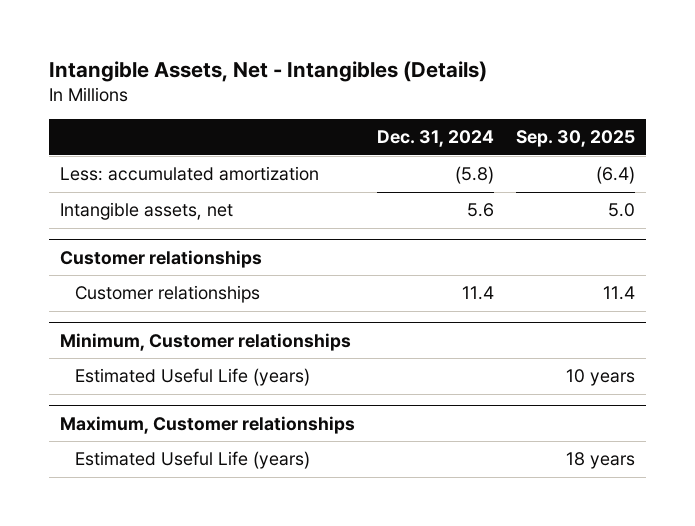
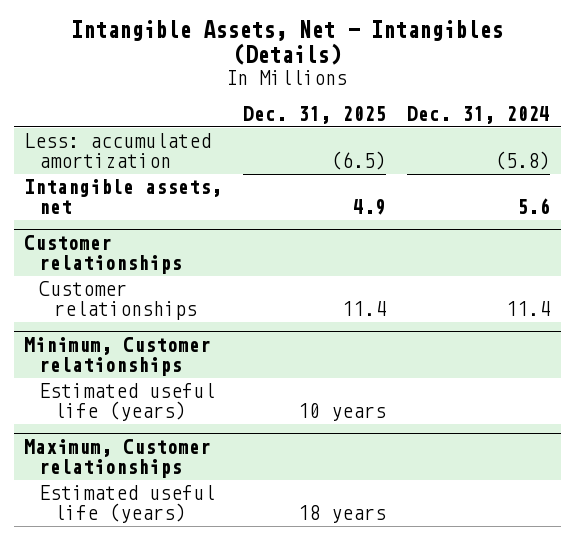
[516,130,636,148] Sep. 30, 2025 -> none
none -> [243,106,387,125] Dec. 31, 2025
[74,368,310,387] Estimated Useful Life (years) -> [39,383,216,422] Estimated useful life (years)
[74,451,310,470] Estimated Useful Life (years) -> [39,485,216,524] Estimated useful life (years)

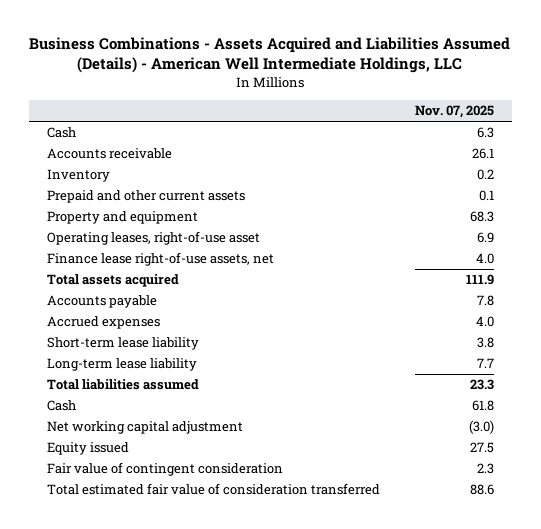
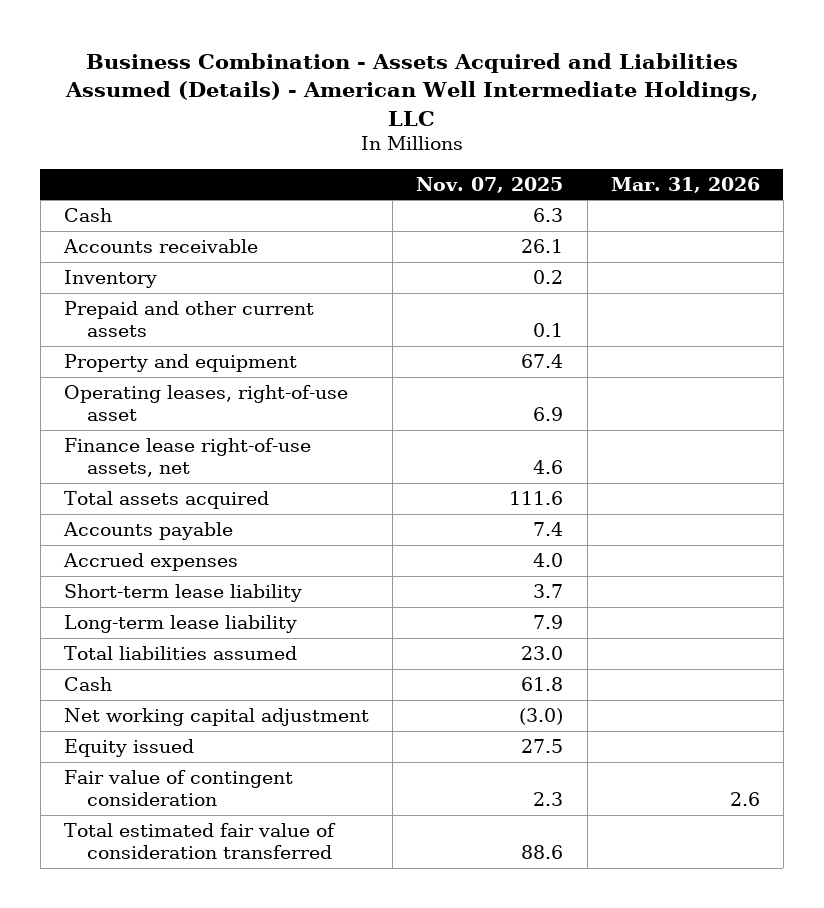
[29,37,511,74] Business Combinations - Assets Acquired and Liabilities Assumed (Details) - American Well Intermediate Holdings, LLC -> [64,52,758,126] Business Combination - Assets Acquired and Liabilities Assumed (Details) - American Well Intermediate Holdings, LLC
none -> [610,176,760,193] Mar. 31, 2026
[470,211,495,223] 68.3 -> [521,354,564,369] 67.4
[476,253,495,265] 4.0 -> [533,459,564,474] 4.6
[466,274,495,286] 111.9 -> [509,491,564,506] 111.6
[477,295,495,307] 7.8 -> [533,522,564,537] 7.4
[477,337,495,349] 3.8 -> [533,584,564,599] 3.7
[477,358,495,369] 7.7 -> [533,615,564,630] 7.9
[470,379,495,391] 23.3 -> [521,646,564,661] 23.0

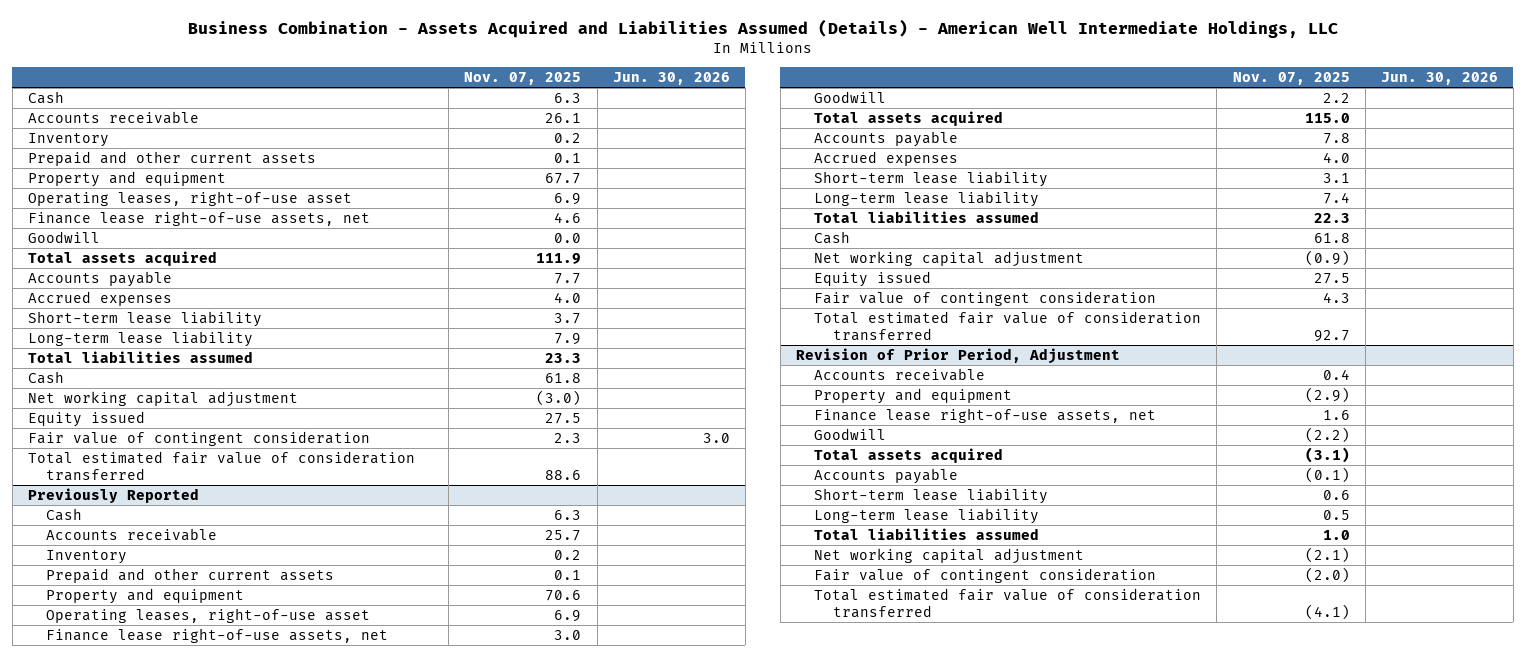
[610,176,760,193] Mar. 31, 2026 -> none
none -> [612,72,730,86] Jun. 30, 2026
[521,354,564,369] 67.4 -> [545,172,582,184] 67.7
none -> [28,230,101,243] Goodwill
[509,491,564,506] 111.6 -> [536,252,582,264] 111.9
[533,522,564,537] 7.4 -> [554,272,582,284] 7.7
[521,646,564,661] 23.0 -> [545,352,582,363] 23.3
none -> [28,487,200,503] Previously Reported
none -> [46,507,83,521] Cash
none -> [46,527,218,541] Accounts receivable
none -> [46,549,128,564] Inventory
none -> [46,567,335,583] Prepaid and other current assets
none -> [46,587,245,604] Property and equipment
none -> [46,607,371,623] Operating leases, right-of-use asset
none -> [46,627,389,643] Finance lease right-of-use assets, net
none -> [814,90,887,103] Goodwill
none -> [814,110,1004,126] Total assets acquired
none -> [814,130,959,147] Accounts payable
none -> [814,150,959,166] Accrued expenses
none -> [814,170,1049,187] Short-term lease liability
none -> [814,190,1040,207] Long-term lease liability
none -> [814,210,1040,223] Total liabilities assumed
none -> [814,230,851,244] Cash
none -> [814,250,1085,267] Net working capital adjustment
none -> [814,270,932,287] Equity issued
none -> [814,290,1157,306] Fair value of contingent consideration
none -> [814,310,1202,341] Total estimated fair value of consideration transferred
none -> [796,347,1121,364] Revision of Prior Period, Adjustment
none -> [814,367,986,381] Accounts receivable
none -> [814,387,1013,404] Property and equipment
none -> [814,407,1157,423] Finance lease right-of-use assets, net
none -> [814,427,887,440] Goodwill
none -> [814,447,1004,463] Total assets acquired
none -> [814,467,959,484] Accounts payable
none -> [814,487,1049,504] Short-term lease liability
none -> [814,507,1040,524] Long-term lease liability
none -> [814,527,1040,540] Total liabilities assumed
none -> [814,547,1085,564] Net working capital adjustment
none -> [814,567,1157,583] Fair value of contingent consideration
none -> [814,587,1202,618] Total estimated fair value of consideration transferred

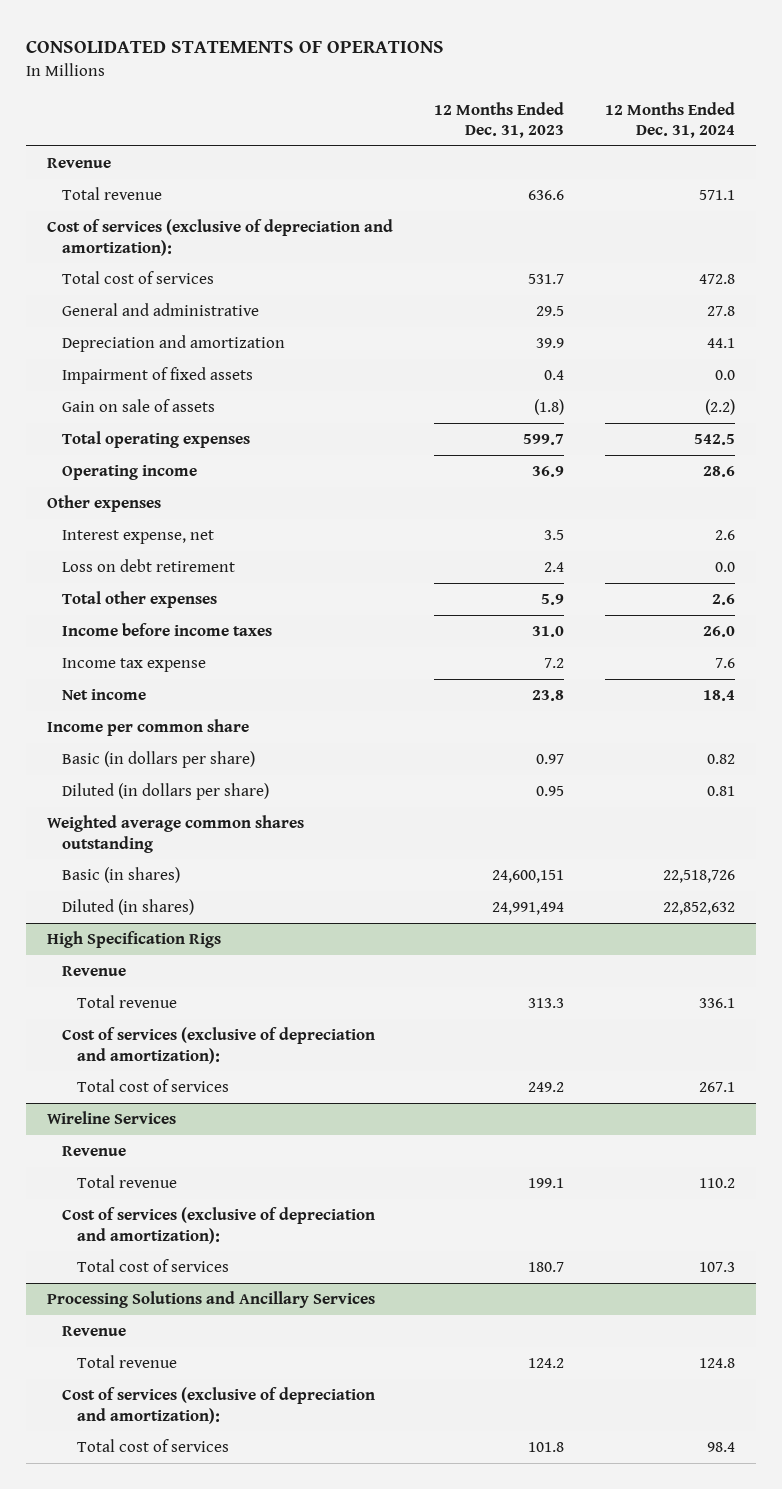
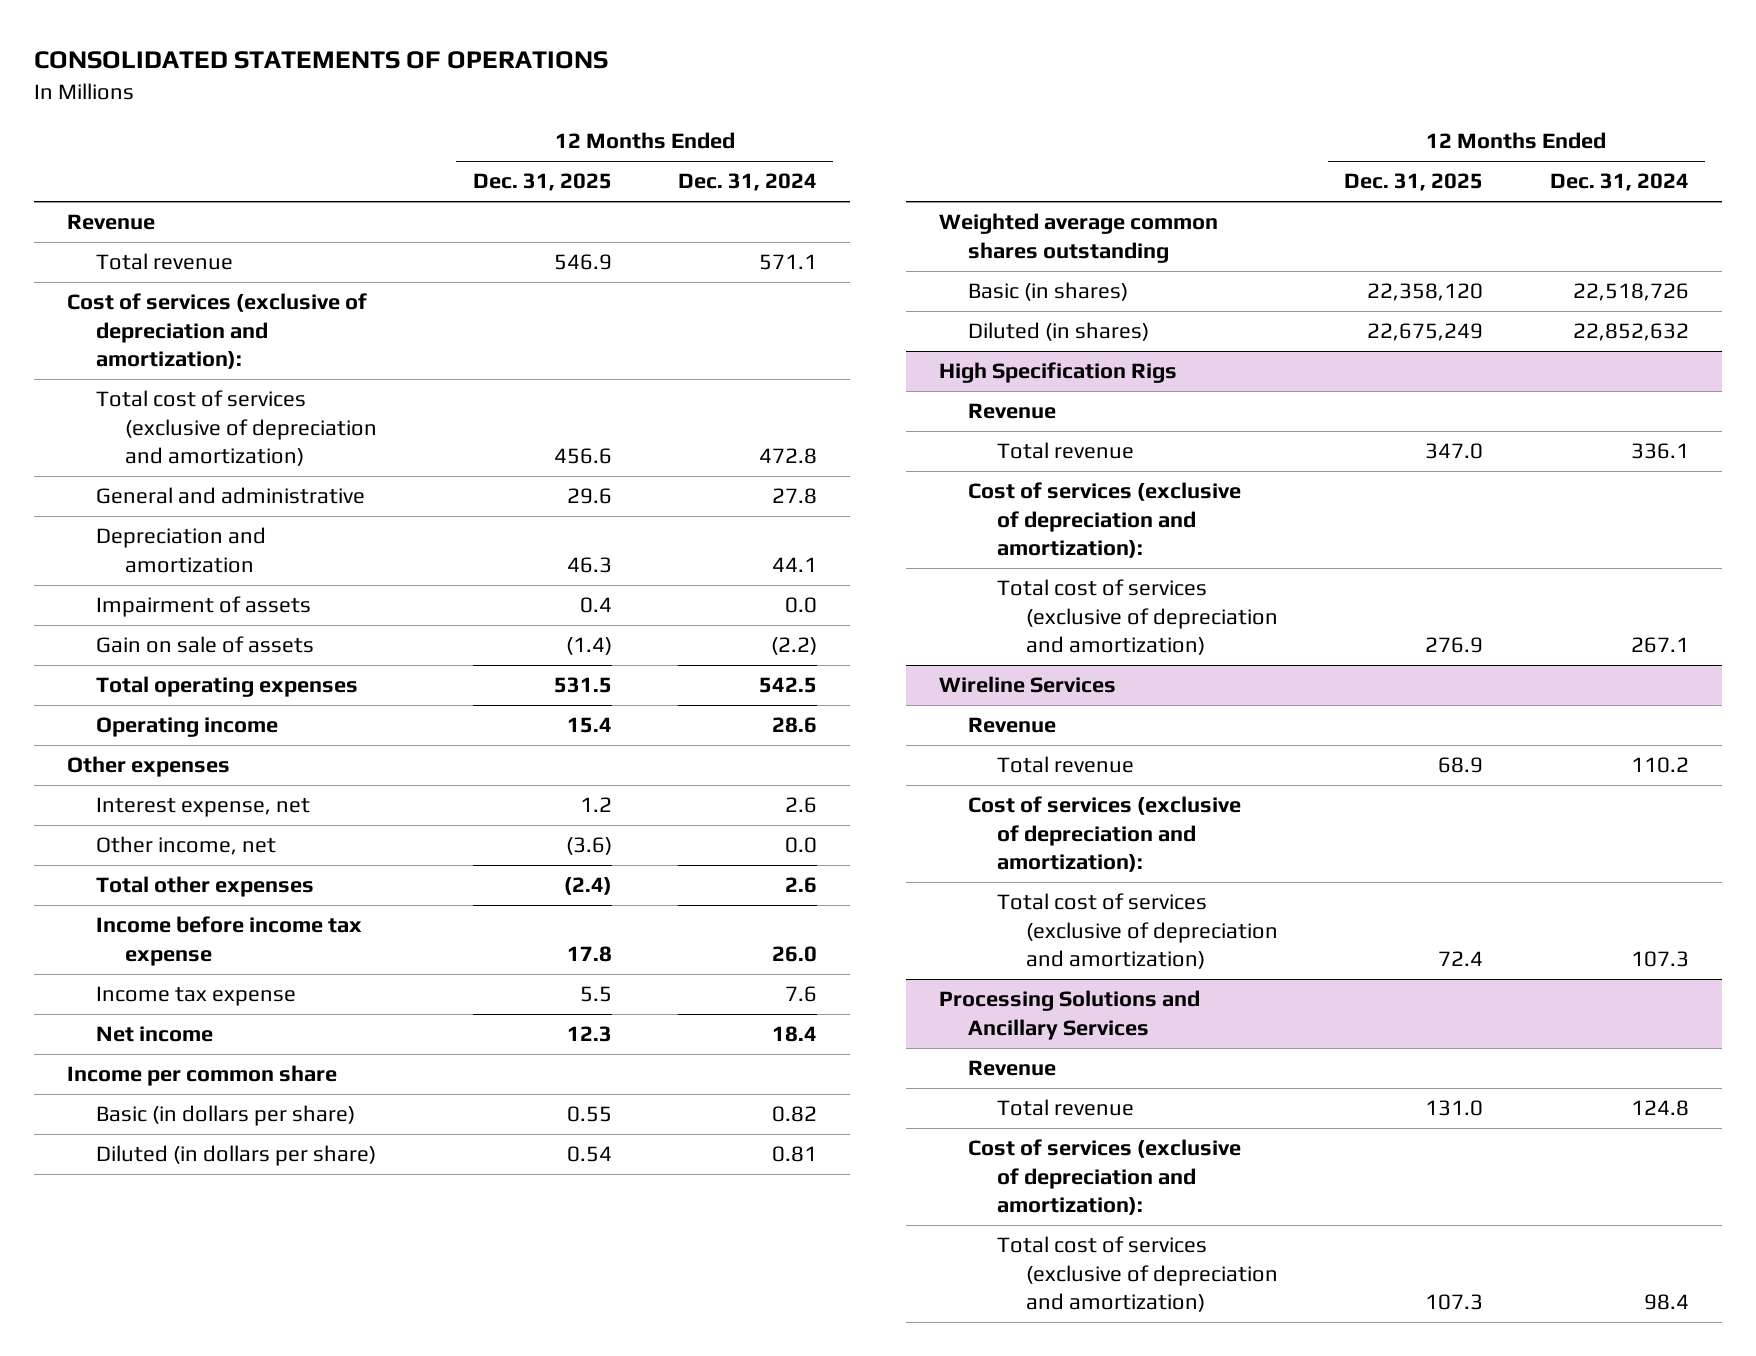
[434,101,565,139] 12 Months Ended Dec. 31, 2023 -> none
none -> [472,173,612,192] Dec. 31, 2025
[61,271,214,285] Total cost of services -> [96,390,378,467] Total cost of services (exclusive of depreciation and amortization)
[61,367,253,385] Impairment of fixed assets -> [96,596,312,618] Impairment of assets
[61,559,235,573] Loss on debt retirement -> none
none -> [96,836,277,856] Other income, net
[61,623,272,637] Income before income taxes -> [96,916,363,966] Income before income tax expense
[76,1079,229,1093] Total cost of services -> [997,579,1279,656] Total cost of services (exclusive of depreciation and amortization)
[76,1259,229,1273] Total cost of services -> [997,893,1279,970] Total cost of services (exclusive of depreciation and amortization)
[76,1439,229,1453] Total cost of services -> [997,1236,1279,1313] Total cost of services (exclusive of depreciation and amortization)

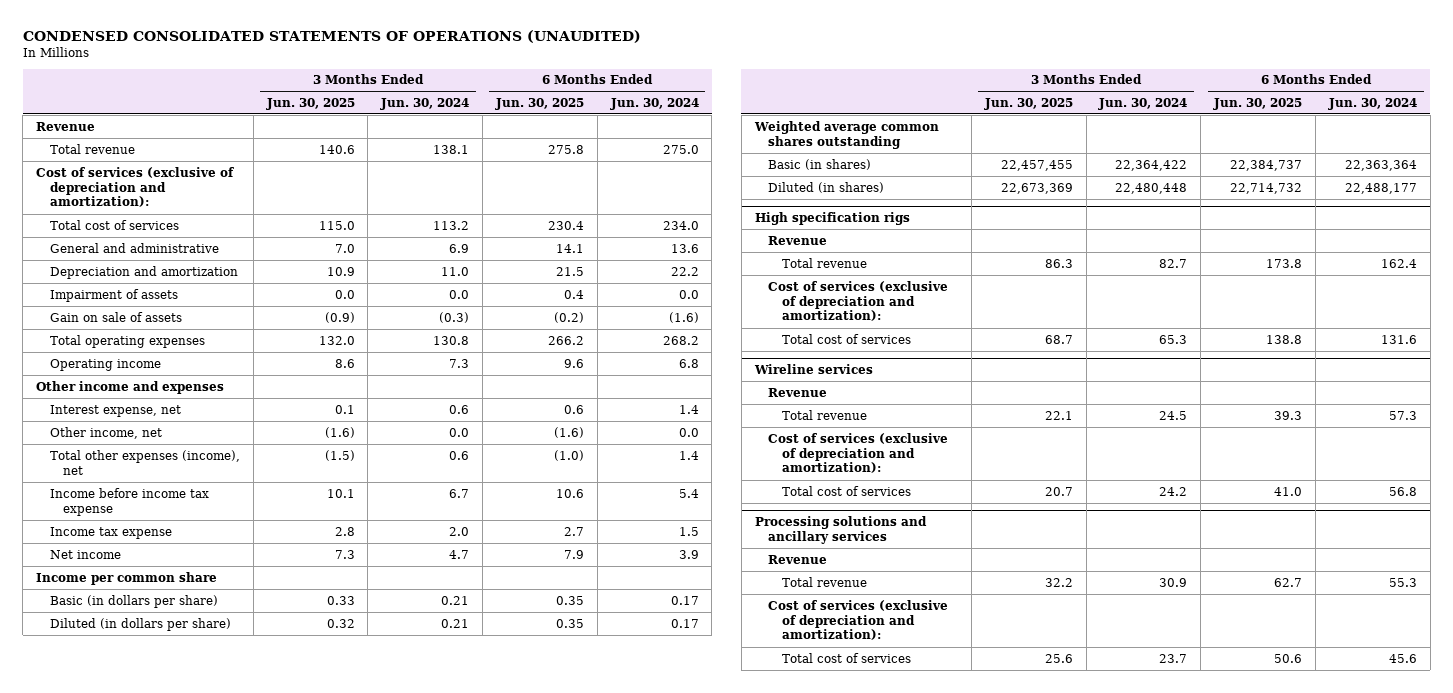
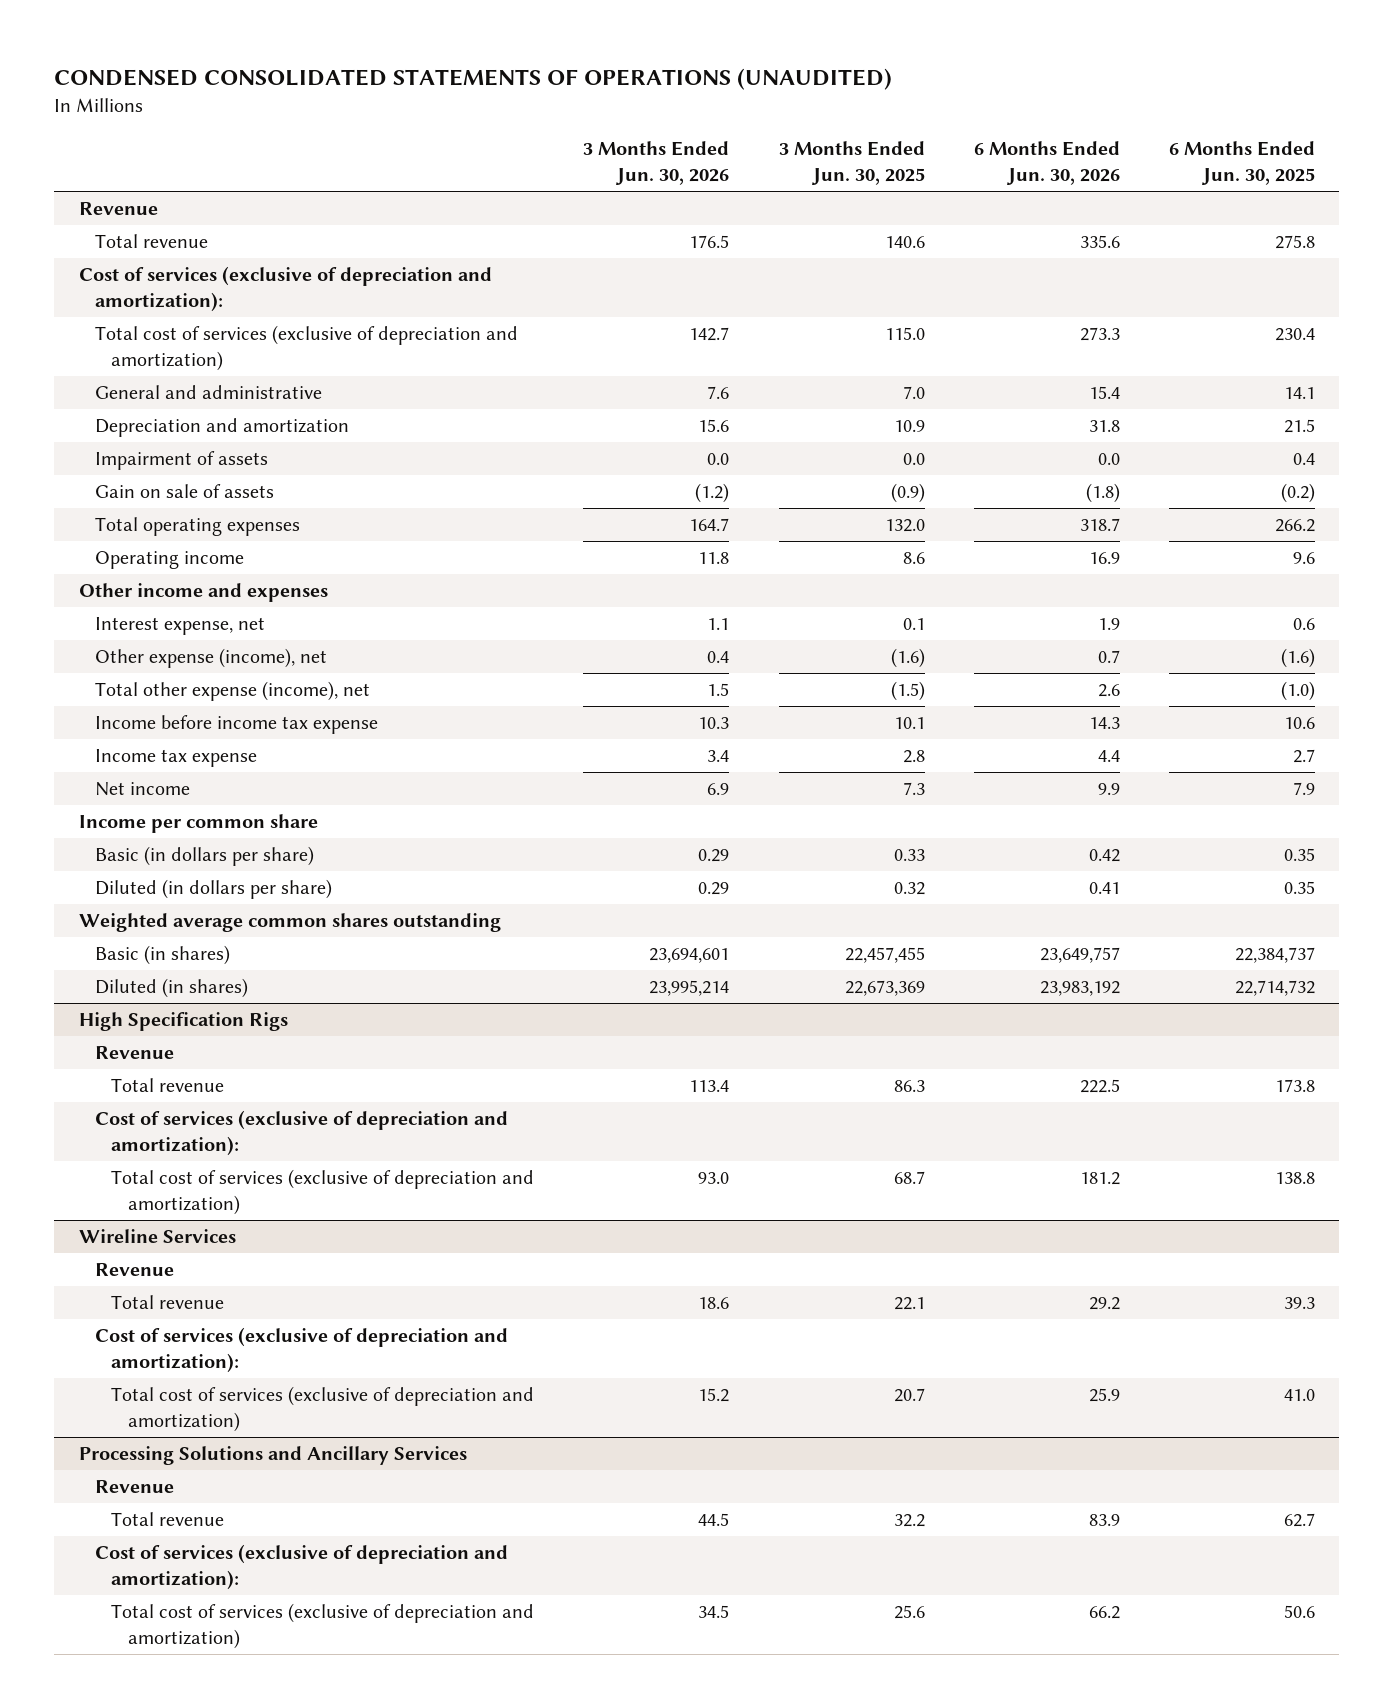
[380,97,470,110] Jun. 30, 2024 -> none
[609,97,699,110] Jun. 30, 2024 -> none
none -> [583,141,730,186] 3 Months Ended Jun. 30, 2026
none -> [973,141,1120,186] 6 Months Ended Jun. 30, 2026
[49,219,179,230] Total cost of services -> [95,325,519,371] Total cost of services (exclusive of depreciation and amortization)
[49,426,162,439] Other income, net -> [95,648,328,669] Other expense (income), net
[49,449,240,475] Total other expenses (income), net -> [95,681,371,702] Total other expense (income), net
[754,212,910,226] High specification rigs -> [78,1012,288,1032] High Specification Rigs
[781,333,911,344] Total cost of services -> [111,1169,535,1215] Total cost of services (exclusive of depreciation and amortization)
[753,364,873,375] Wireline services -> [78,1229,236,1244] Wireline Services
[781,485,911,496] Total cost of services -> [111,1386,535,1432] Total cost of services (exclusive of depreciation and amortization)
[754,516,927,544] Processing solutions and ancillary services -> [78,1446,467,1466] Processing Solutions and Ancillary Services
[781,652,911,663] Total cost of services -> [111,1603,535,1649] Total cost of services (exclusive of depreciation and amortization)

